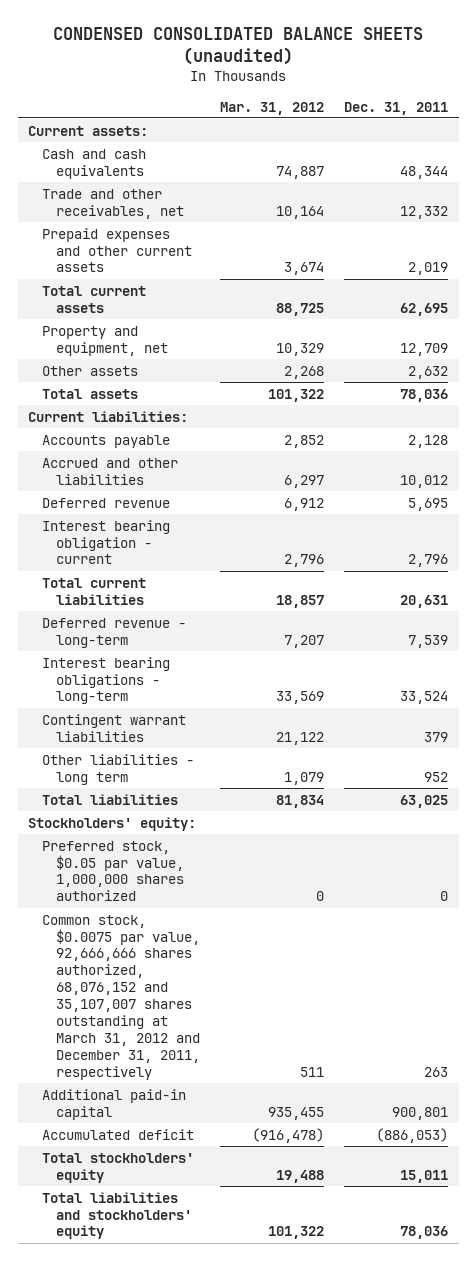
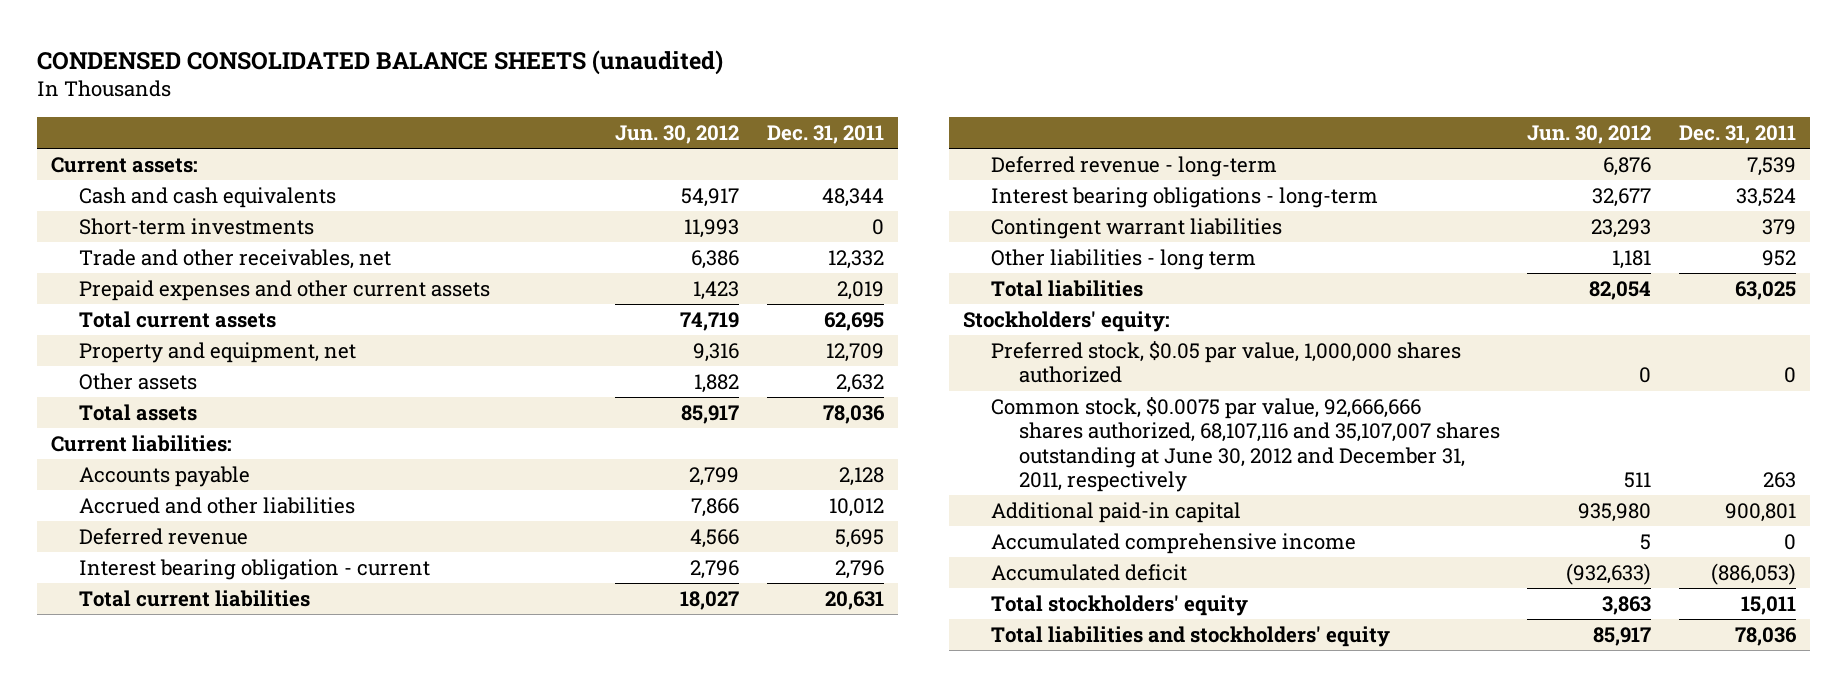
[220,101,325,115] Mar. 31, 2012 -> none
none -> [615,124,740,144] Jun. 30, 2012
none -> [78,218,314,236] Short-term investments
[41,914,201,1080] Common stock, $0.0075 par value, 92,666,666 shares authorized, 68,076,152 and 35,107,007 shares outstanding at March 31, 2012 and December 31, 2011, respectively -> [990,397,1500,493] Common stock, $0.0075 par value, 92,666,666 shares authorized, 68,107,116 and 35,107,007 shares outstanding at June 30, 2012 and December 31, 2011, respectively
none -> [990,533,1356,555] Accumulated comprehensive income

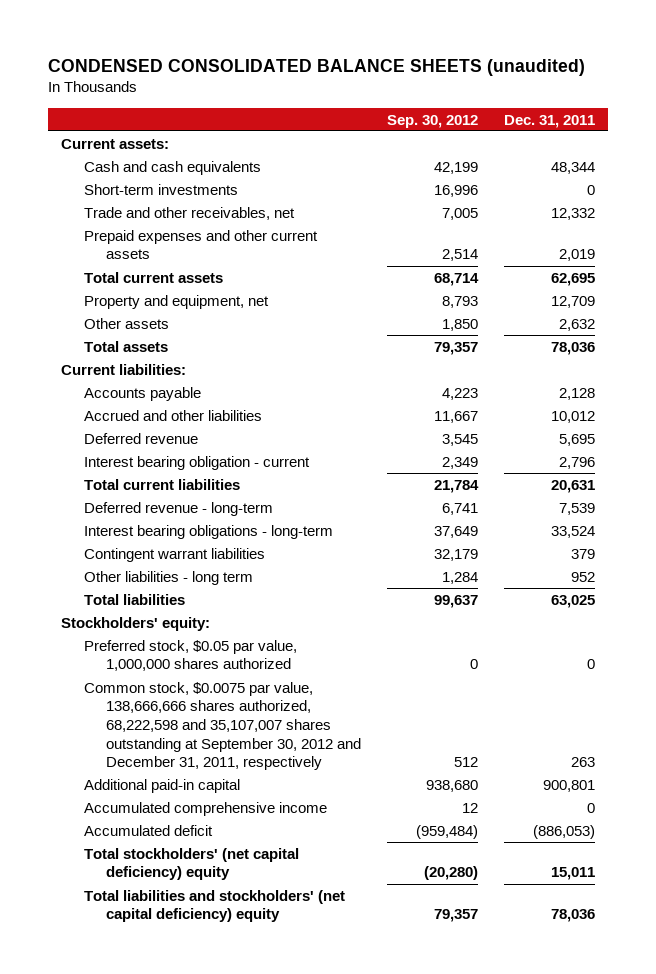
[615,124,740,144] Jun. 30, 2012 -> none
none -> [386,114,478,128] Sep. 30, 2012
[990,397,1500,493] Common stock, $0.0075 par value, 92,666,666 shares authorized, 68,107,116 and 35,107,007 shares outstanding at June 30, 2012 and December 31, 2011, respectively -> [83,681,361,771] Common stock, $0.0075 par value, 138,666,666 shares authorized, 68,222,598 and 35,107,007 shares outstanding at September 30, 2012 and December 31, 2011, respectively
[990,595,1248,617] Total stockholders' equity -> [83,847,299,881] Total stockholders' (net capital deficiency) equity
[990,626,1390,648] Total liabilities and stockholders' equity -> [83,889,345,923] Total liabilities and stockholders' (net capital deficiency) equity

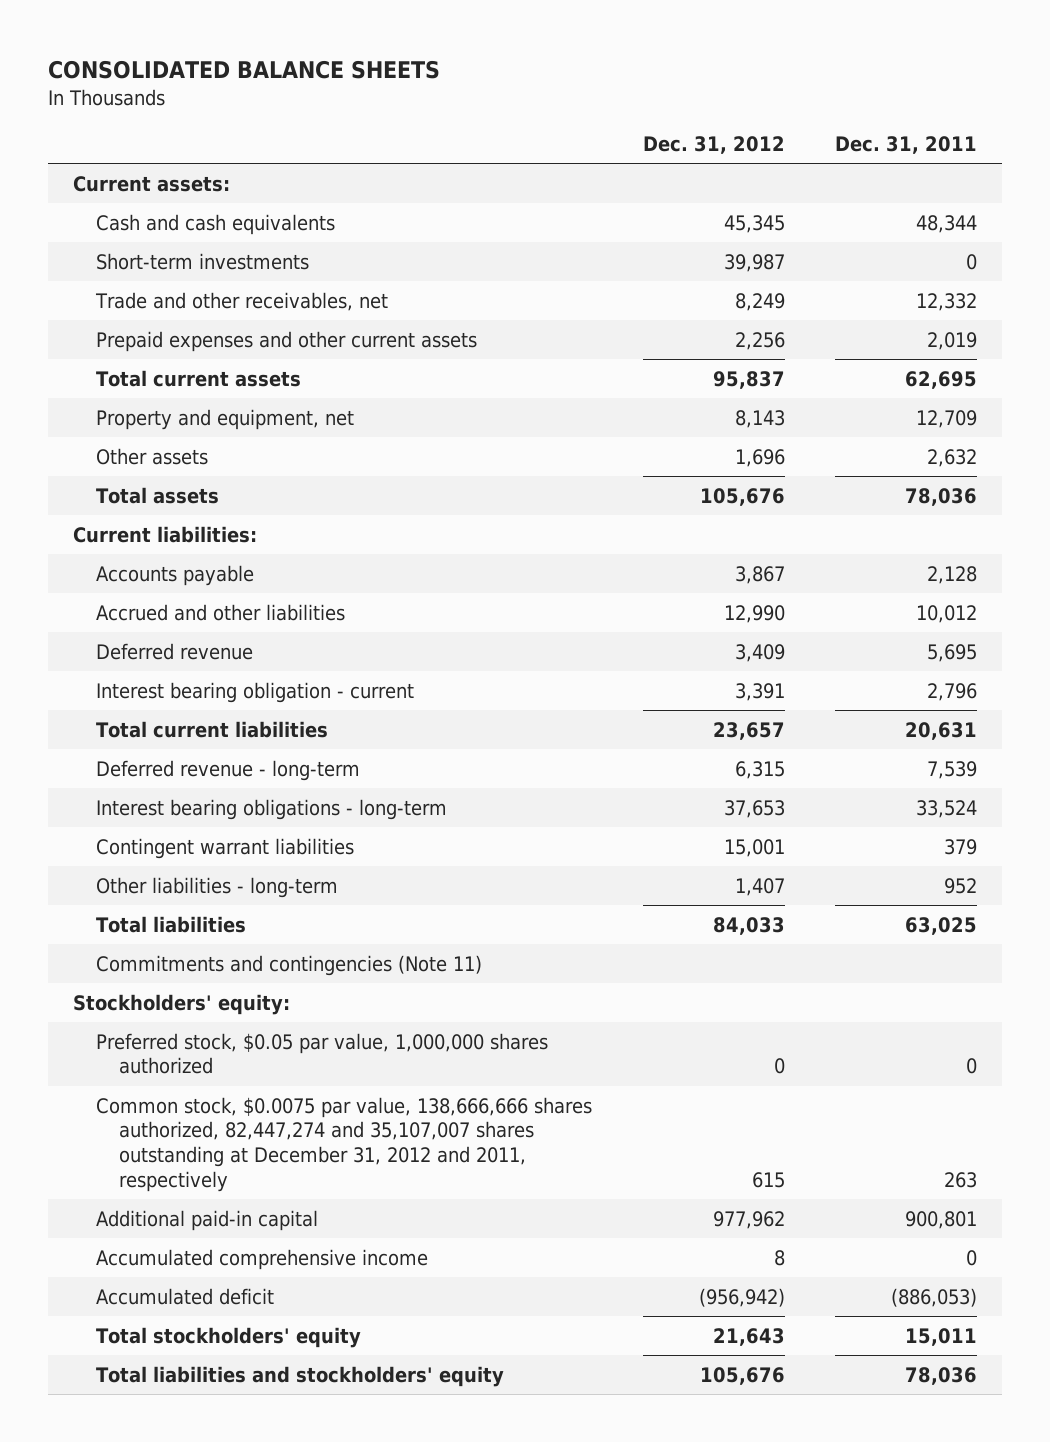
[48,58,586,76] CONDENSED CONSOLIDATED BALANCE SHEETS (unaudited) -> [48,60,441,80] CONSOLIDATED BALANCE SHEETS
[386,114,478,128] Sep. 30, 2012 -> none
none -> [642,135,785,154] Dec. 31, 2012
[83,570,253,585] Other liabilities - long term -> [96,876,339,898] Other liabilities - long-term
none -> [96,954,483,976] Commitments and contingencies (Note 11)
[83,681,361,771] Common stock, $0.0075 par value, 138,666,666 shares authorized, 68,222,598 and 35,107,007 shares outstanding at September 30, 2012 and December 31, 2011, respectively -> [96,1096,593,1192] Common stock, $0.0075 par value, 138,666,666 shares authorized, 82,447,274 and 35,107,007 shares outstanding at December 31, 2012 and 2011, respectively
[83,847,299,881] Total stockholders' (net capital deficiency) equity -> [96,1326,362,1348] Total stockholders' equity
[83,889,345,923] Total liabilities and stockholders' (net capital deficiency) equity -> [96,1365,505,1387] Total liabilities and stockholders' equity

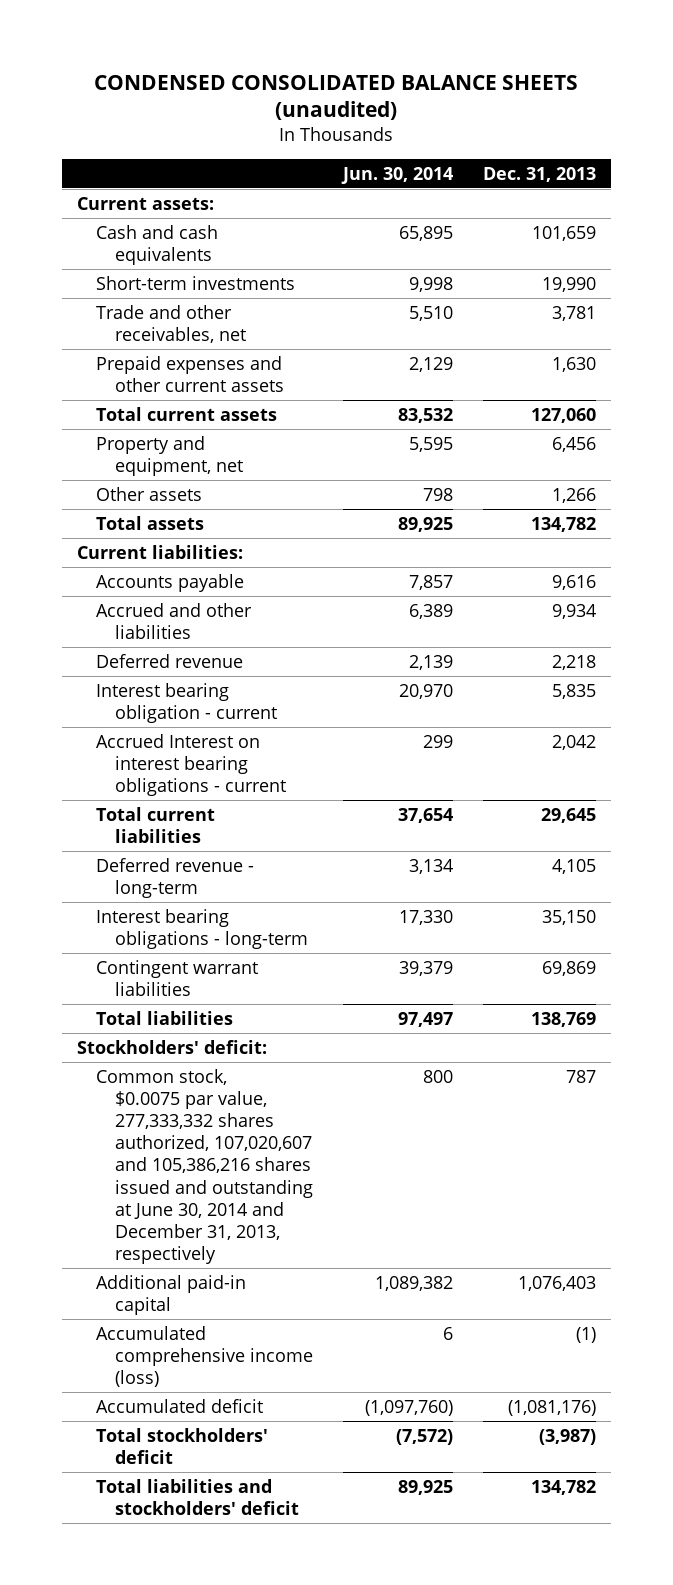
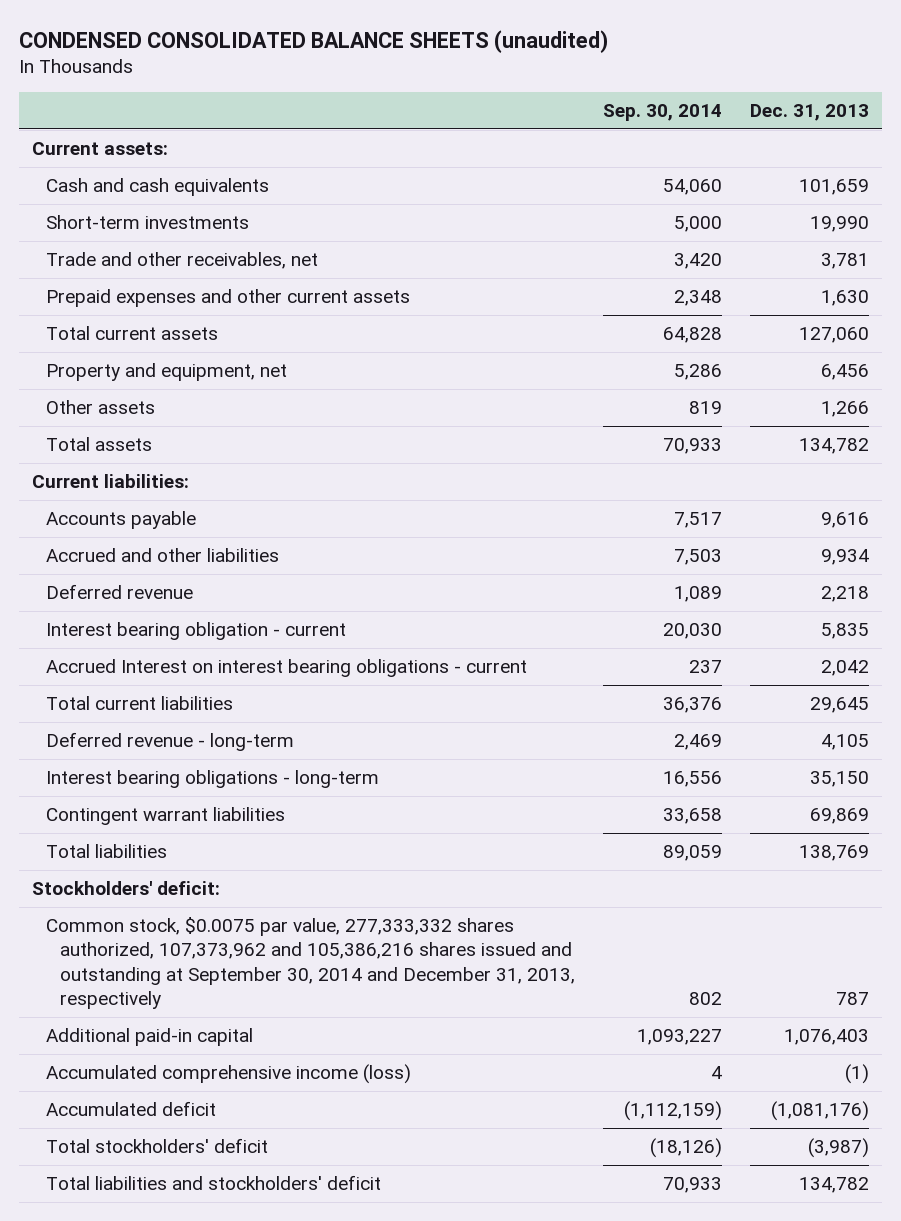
[340,166,453,184] Jun. 30, 2014 -> none
none -> [602,104,722,122] Sep. 30, 2014
[96,1068,314,1265] Common stock, $0.0075 par value, 277,333,332 shares authorized, 107,020,607 and 105,386,216 shares issued and outstanding at June 30, 2014 and December 31, 2013, respectively -> [46,916,576,1009] Common stock, $0.0075 par value, 277,333,332 shares authorized, 107,373,962 and 105,386,216 shares issued and outstanding at September 30, 2014 and December 31, 2013, respectively

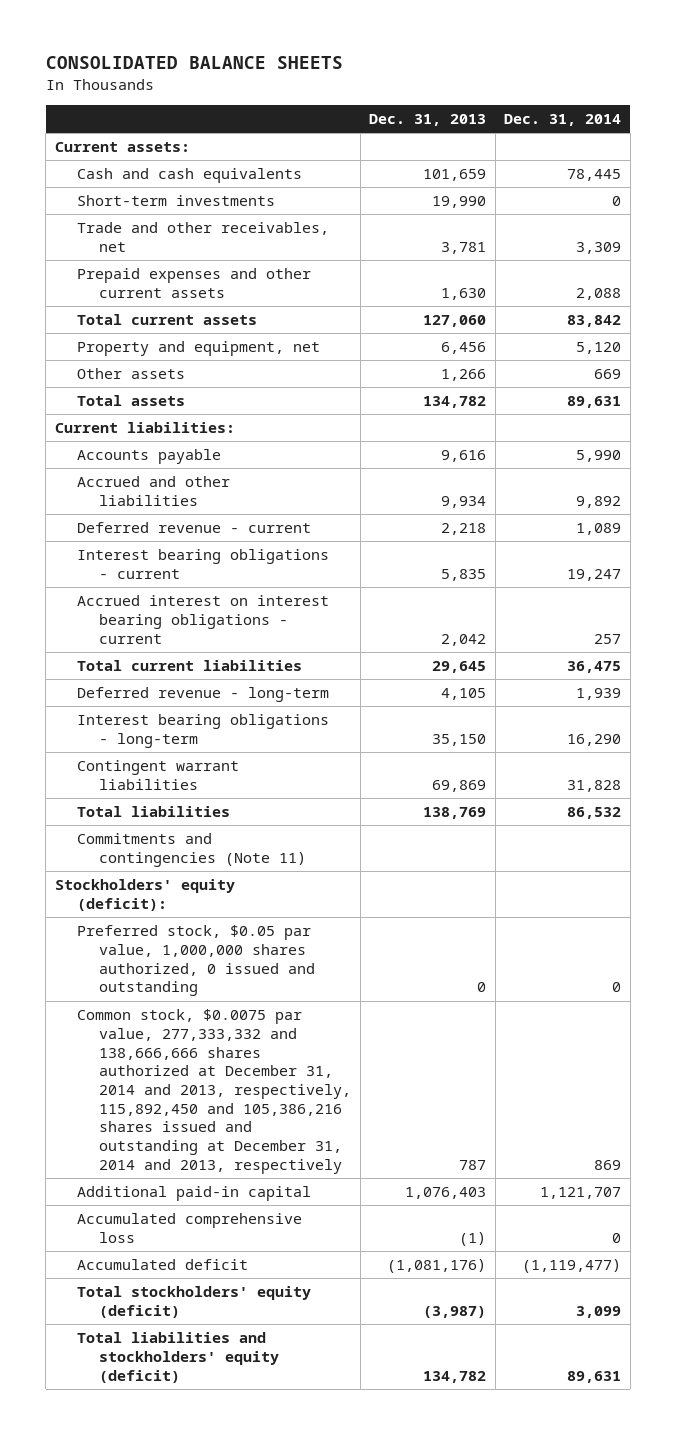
[18,29,608,53] CONDENSED CONSOLIDATED BALANCE SHEETS (unaudited) -> [45,56,343,70] CONSOLIDATED BALANCE SHEETS
[602,104,722,122] Sep. 30, 2014 -> none
none -> [504,113,622,126] Dec. 31, 2014
[46,583,194,599] Deferred revenue -> [77,522,312,534] Deferred revenue - current
[46,621,347,640] Interest bearing obligation - current -> [77,549,330,579] Interest bearing obligations - current
[46,658,528,677] Accrued Interest on interest bearing obligations - current -> [77,595,330,644] Accrued interest on interest bearing obligations - current
none -> [77,833,307,867] Commitments and contingencies (Note 11)
[32,880,221,895] Stockholders' deficit: -> [54,879,235,911] Stockholders' equity (deficit):
none -> [77,925,316,997] Preferred stock, $0.05 par value, 1,000,000 shares authorized, 0 issued and outstanding
[46,916,576,1009] Common stock, $0.0075 par value, 277,333,332 shares authorized, 107,373,962 and 105,386,216 shares issued and outstanding at September 30, 2014 and December 31, 2013, respectively -> [77,1009,352,1174] Common stock, $0.0075 par value, 277,333,332 and 138,666,666 shares authorized at December 31, 2014 and 2013, respectively, 115,892,450 and 105,386,216 shares issued and outstanding at December 31, 2014 and 2013, respectively
[46,1063,412,1084] Accumulated comprehensive income (loss) -> [77,1213,303,1243] Accumulated comprehensive loss
[46,1137,269,1153] Total stockholders' deficit -> [77,1286,312,1318] Total stockholders' equity (deficit)
[46,1174,382,1190] Total liabilities and stockholders' deficit -> [77,1332,280,1383] Total liabilities and stockholders' equity (deficit)

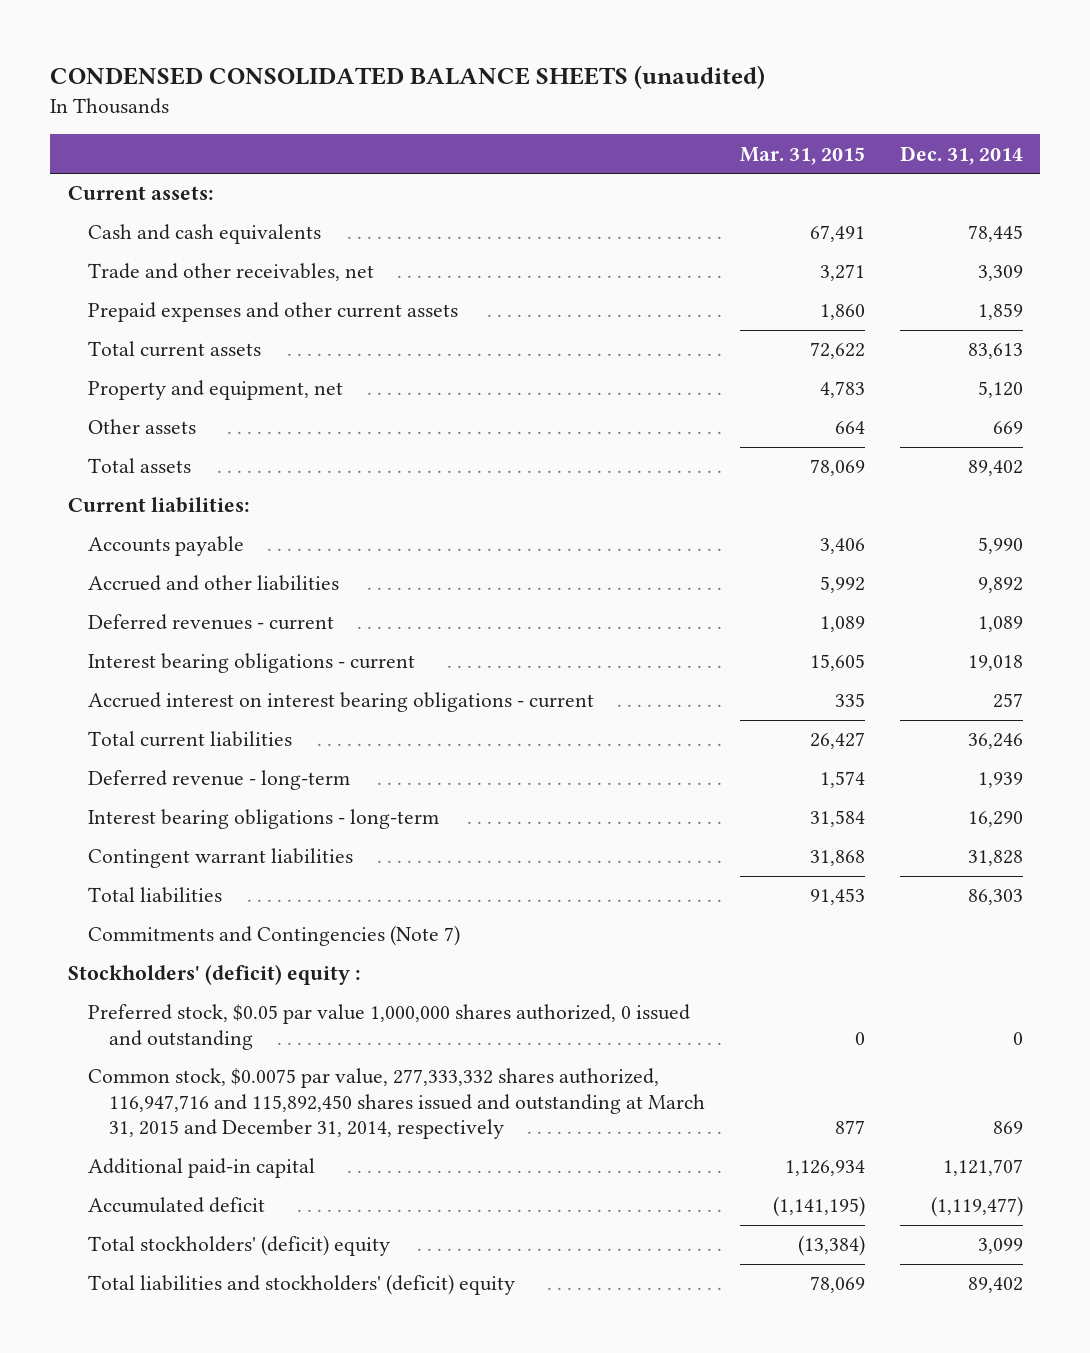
[45,56,343,70] CONSOLIDATED BALANCE SHEETS -> [50,64,766,89] CONDENSED CONSOLIDATED BALANCE SHEETS (unaudited)
[369,113,487,126] Dec. 31, 2013 -> none
none -> [739,146,865,165] Mar. 31, 2015
[77,195,276,207] Short-term investments -> none
[576,287,622,300] 2,088 -> [977,303,1023,321] 1,859
[567,315,622,328] 83,842 -> [967,343,1023,360] 83,613
[567,396,622,409] 89,631 -> [967,460,1023,477] 89,402
[77,522,312,534] Deferred revenue - current -> [88,614,335,631] Deferred revenues - current
[567,568,622,581] 19,247 -> [967,655,1023,672] 19,018
[567,661,622,674] 36,475 -> [967,733,1023,750] 36,246
[567,807,622,820] 86,532 -> [967,889,1023,906] 86,303
[77,833,307,867] Commitments and contingencies (Note 11) -> [88,925,461,947] Commitments and Contingencies (Note 7)
[54,879,235,911] Stockholders' equity (deficit): -> [67,964,361,986] Stockholders' (deficit) equity :
[77,925,316,997] Preferred stock, $0.05 par value, 1,000,000 shares authorized, 0 issued and outstanding -> [88,1004,691,1050] Preferred stock, $0.05 par value 1,000,000 shares authorized, 0 issued and outstanding
[77,1009,352,1174] Common stock, $0.0075 par value, 277,333,332 and 138,666,666 shares authorized at December 31, 2014 and 2013, respectively, 115,892,450 and 105,386,216 shares issued and outstanding at December 31, 2014 and 2013, respectively -> [88,1068,705,1140] Common stock, $0.0075 par value, 277,333,332 shares authorized, 116,947,716 and 115,892,450 shares issued and outstanding at March 31, 2015 and December 31, 2014, respectively
[77,1213,303,1243] Accumulated comprehensive loss -> none
[77,1286,312,1318] Total stockholders' equity (deficit) -> [88,1235,391,1257] Total stockholders' (deficit) equity
[77,1332,280,1383] Total liabilities and stockholders' equity (deficit) -> [88,1274,516,1296] Total liabilities and stockholders' (deficit) equity
[567,1370,622,1383] 89,631 -> [967,1277,1023,1294] 89,402

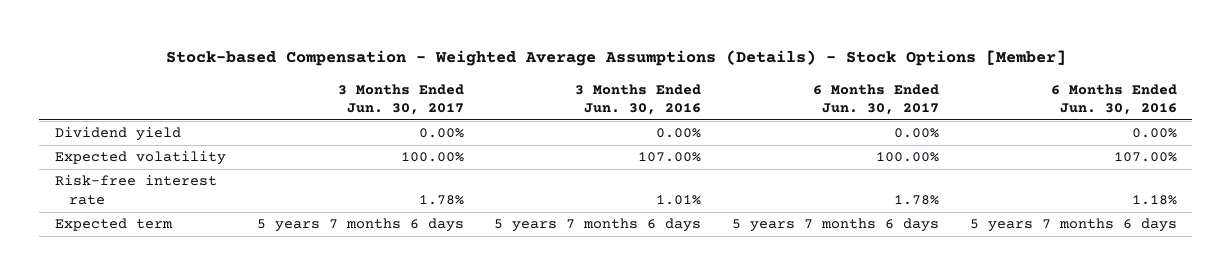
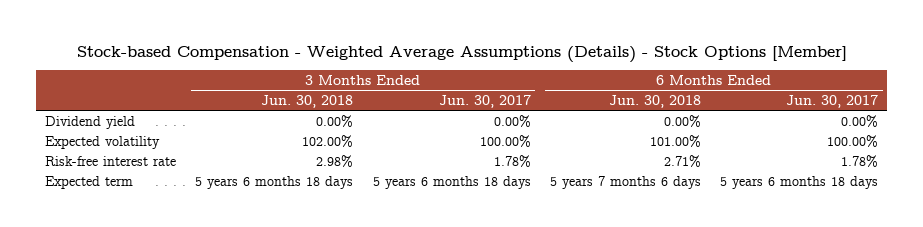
[575,83,702,116] 3 Months Ended Jun. 30, 2016 -> none
[1050,83,1177,116] 6 Months Ended Jun. 30, 2016 -> none
none -> [261,94,354,108] Jun. 30, 2018
none -> [608,94,701,108] Jun. 30, 2018
[256,218,464,233] 5 years 7 months 6 days -> [372,175,531,189] 5 years 6 months 18 days
[732,218,940,233] 5 years 7 months 6 days -> [719,175,878,189] 5 years 6 months 18 days

